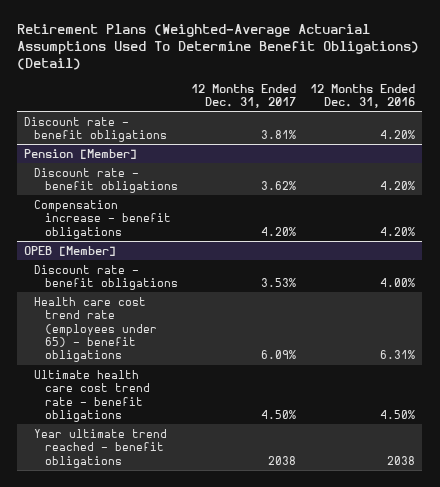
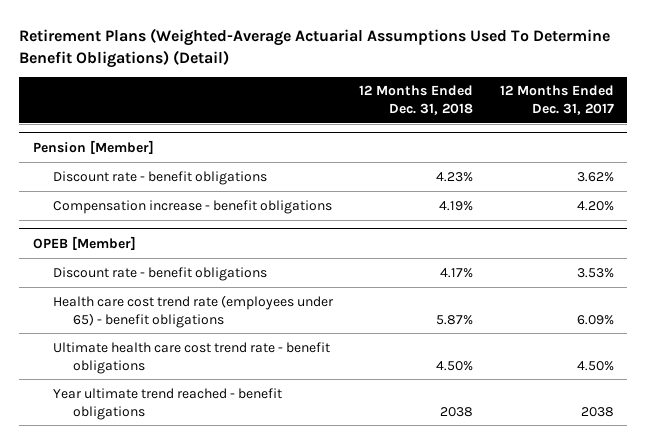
[310,83,416,109] 12 Months Ended Dec. 31, 2016 -> none
none -> [359,85,474,116] 12 Months Ended Dec. 31, 2018
[24,116,168,143] Discount rate - benefit obligations -> none

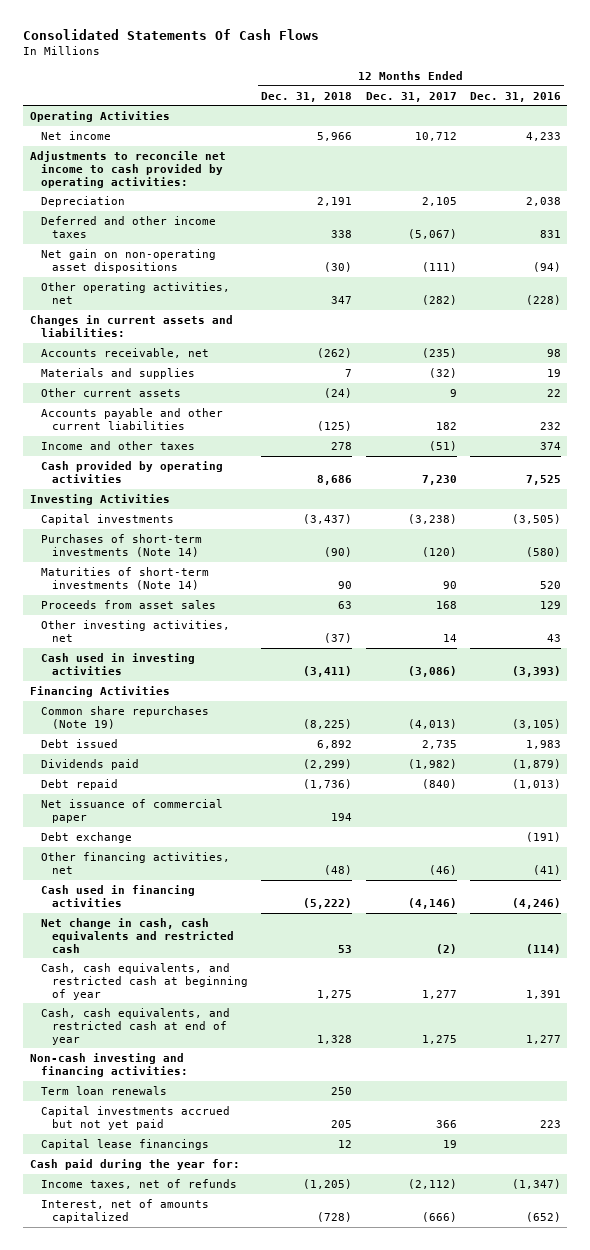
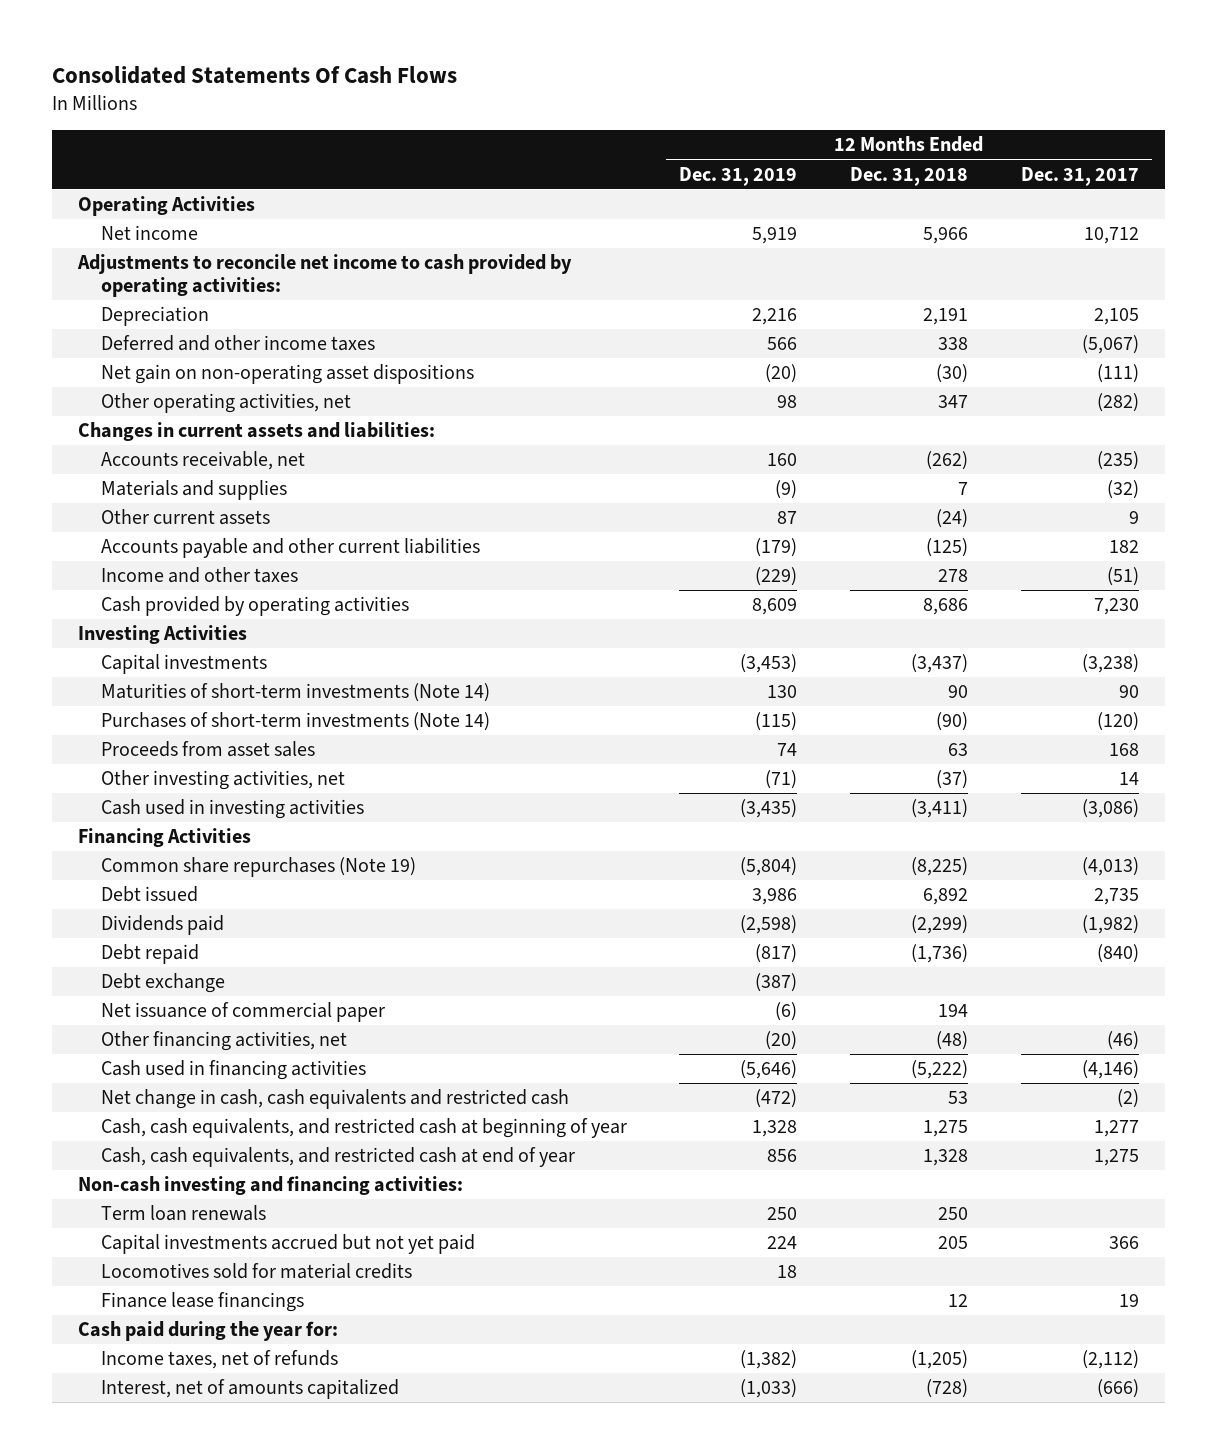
[469,91,561,102] Dec. 31, 2016 -> none
none -> [679,166,798,186] Dec. 31, 2019
[40,533,202,557] Purchases of short-term investments (Note 14) -> [100,712,490,732] Purchases of short-term investments (Note 14)
[40,798,223,823] Net issuance of commercial paper -> [100,1002,385,1023] Net issuance of commercial paper
none -> [100,1263,412,1280] Locomotives sold for material credits
[40,1138,209,1150] Capital lease financings -> [100,1292,304,1313] Finance lease financings

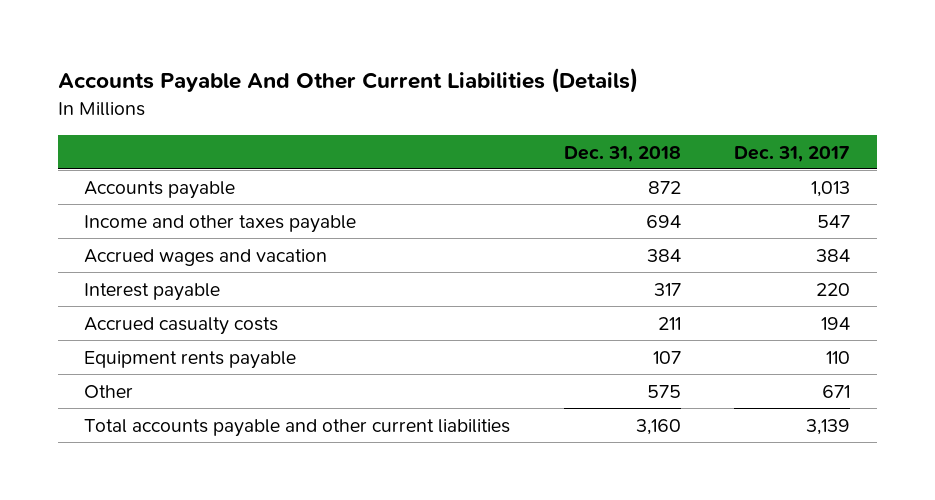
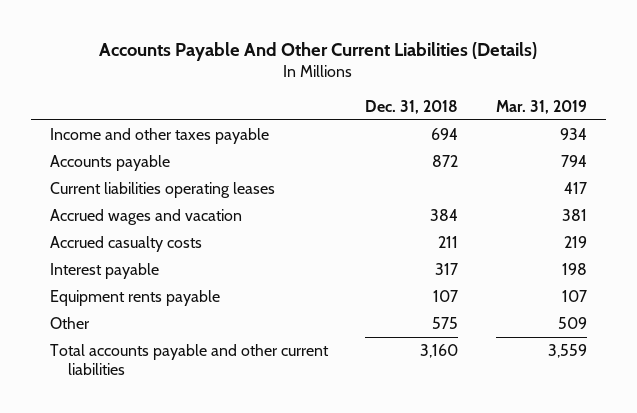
[734,145,851,162] Dec. 31, 2017 -> none
none -> [496,99,588,114] Mar. 31, 2019
[84,180,236,199] Accounts payable -> [49,154,170,171] Accounts payable
none -> [49,181,275,198] Current liabilities operating leases
[84,282,221,301] Interest payable -> [49,262,159,279] Interest payable

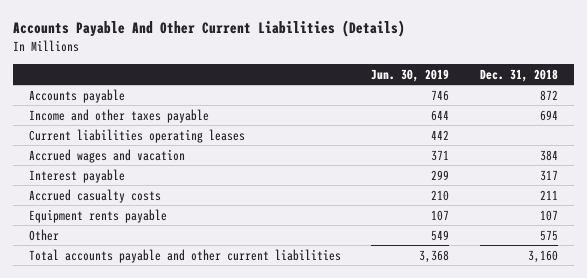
[496,99,588,114] Mar. 31, 2019 -> none
none -> [371,68,450,82] Jun. 30, 2019
[49,127,269,144] Income and other taxes payable -> [28,108,209,123] Income and other taxes payable
[49,235,202,252] Accrued casualty costs -> [28,188,161,203] Accrued casualty costs

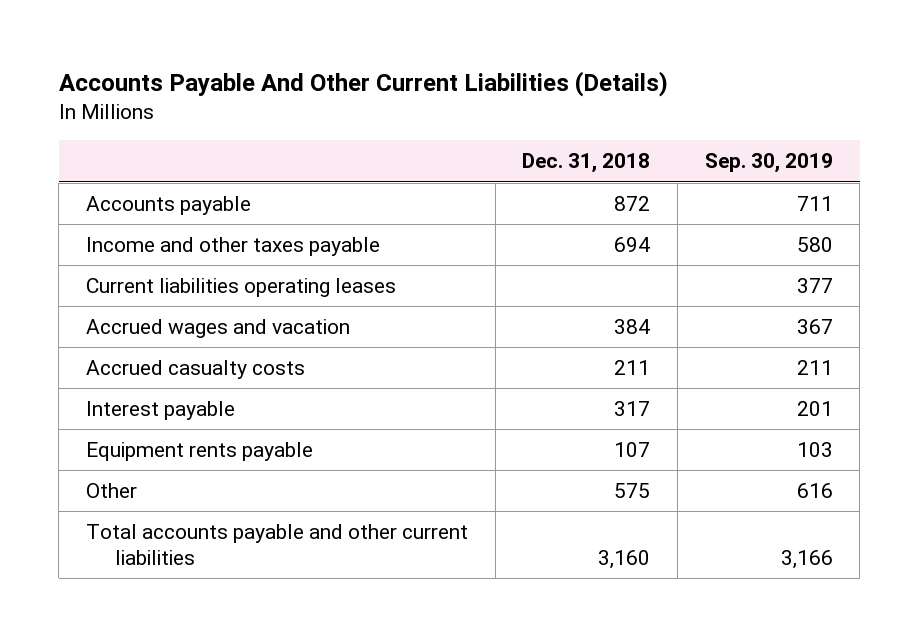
[371,68,450,82] Jun. 30, 2019 -> none
none -> [704,153,833,174] Sep. 30, 2019
[28,168,125,183] Interest payable -> [85,401,235,421] Interest payable

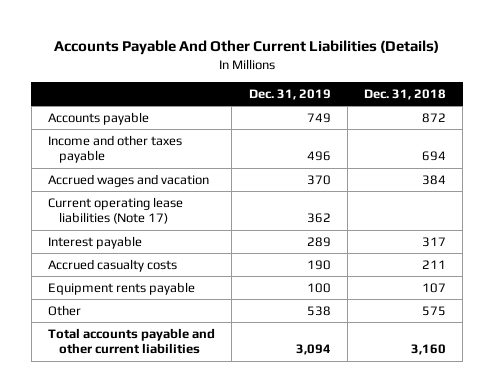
[704,153,833,174] Sep. 30, 2019 -> none
none -> [248,88,331,100] Dec. 31, 2019
[85,278,396,298] Current liabilities operating leases -> none
none -> [48,196,184,225] Current operating lease liabilities (Note 17)
[85,360,305,380] Accrued casualty costs -> [48,258,178,272] Accrued casualty costs

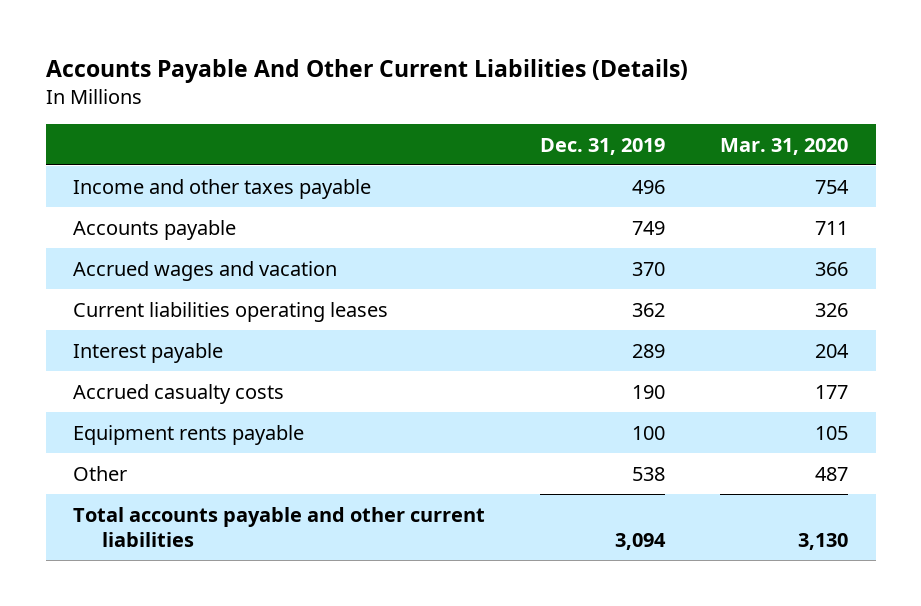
[364,88,447,100] Dec. 31, 2018 -> none
none -> [720,137,849,155] Mar. 31, 2020
[48,111,150,125] Accounts payable -> [73,219,237,240] Accounts payable
[48,196,184,225] Current operating lease liabilities (Note 17) -> [73,301,389,322] Current liabilities operating leases

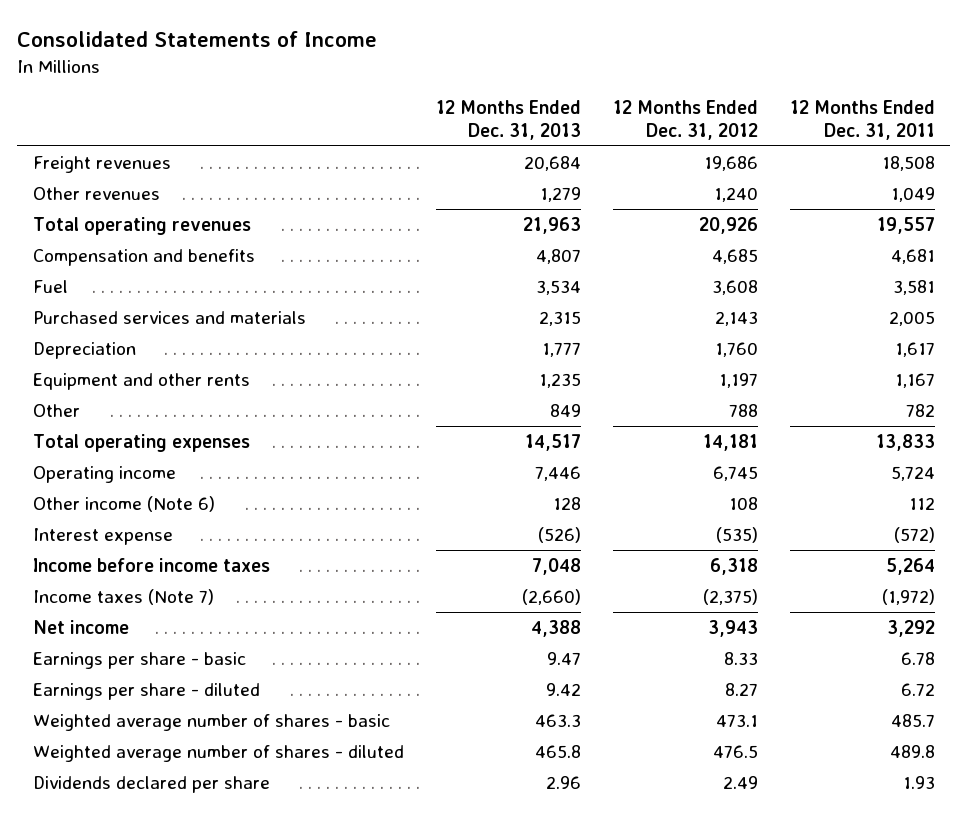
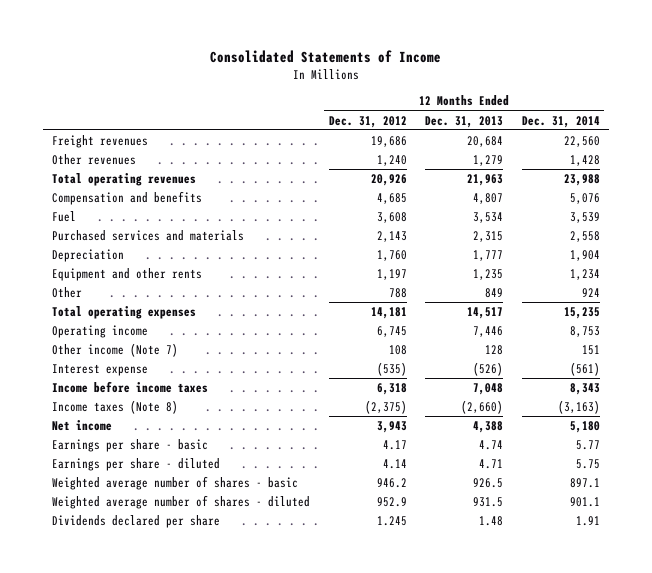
[789,100,935,140] 12 Months Ended Dec. 31, 2011 -> none
none -> [521,115,600,128] Dec. 31, 2014
[33,496,216,513] Other income (Note 6) -> [52,342,179,357] Other income (Note 7)
[33,589,215,606] Income taxes (Note 7) -> [52,399,179,414] Income taxes (Note 8)
[546,652,581,666] 9.47 -> [479,439,504,450] 4.74
[723,652,758,666] 8.33 -> [382,439,407,450] 4.17
[545,683,581,697] 9.42 -> [479,458,504,469] 4.71
[724,683,758,697] 8.27 -> [382,458,407,469] 4.14
[534,714,581,728] 463.3 -> [473,477,504,488] 926.5
[715,714,758,728] 473.1 -> [376,477,407,488] 946.2
[534,745,581,759] 465.8 -> [473,496,504,507] 931.5
[712,745,758,759] 476.5 -> [376,496,407,507] 952.9
[545,776,581,790] 2.96 -> [479,515,504,526] 1.48
[722,776,758,790] 2.49 -> [376,515,407,526] 1.245

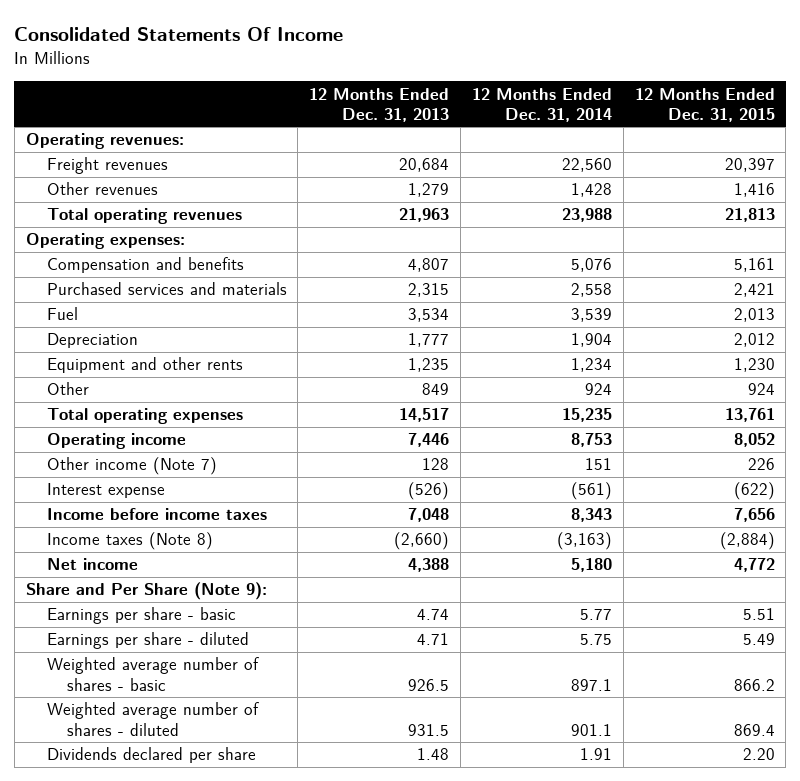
[209,50,441,64] Consolidated Statements of Income -> [14,26,344,41] Consolidated Statements Of Income
[328,115,407,128] Dec. 31, 2012 -> none
none -> [634,87,775,122] 12 Months Ended Dec. 31, 2015
none -> [25,133,184,150] Operating revenues:
none -> [25,233,185,250] Operating expenses:
[52,210,77,222] Fuel -> [46,307,78,321] Fuel
none -> [25,582,267,601] Share and Per Share (Note 9):

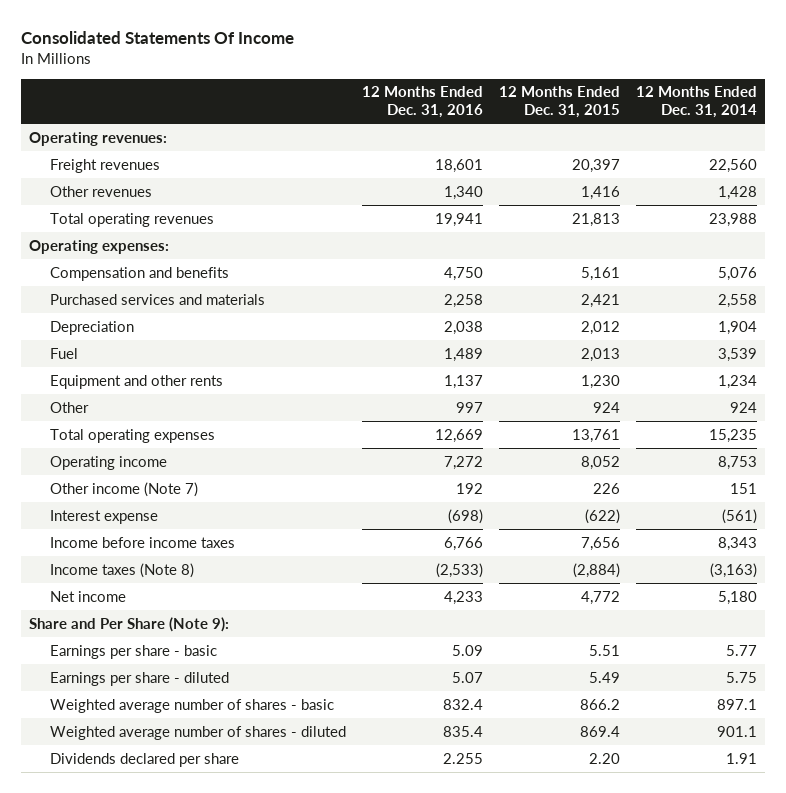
[309,87,450,122] 12 Months Ended Dec. 31, 2013 -> none
none -> [361,86,483,119] 12 Months Ended Dec. 31, 2016
[46,307,78,321] Fuel -> [49,347,78,359] Fuel

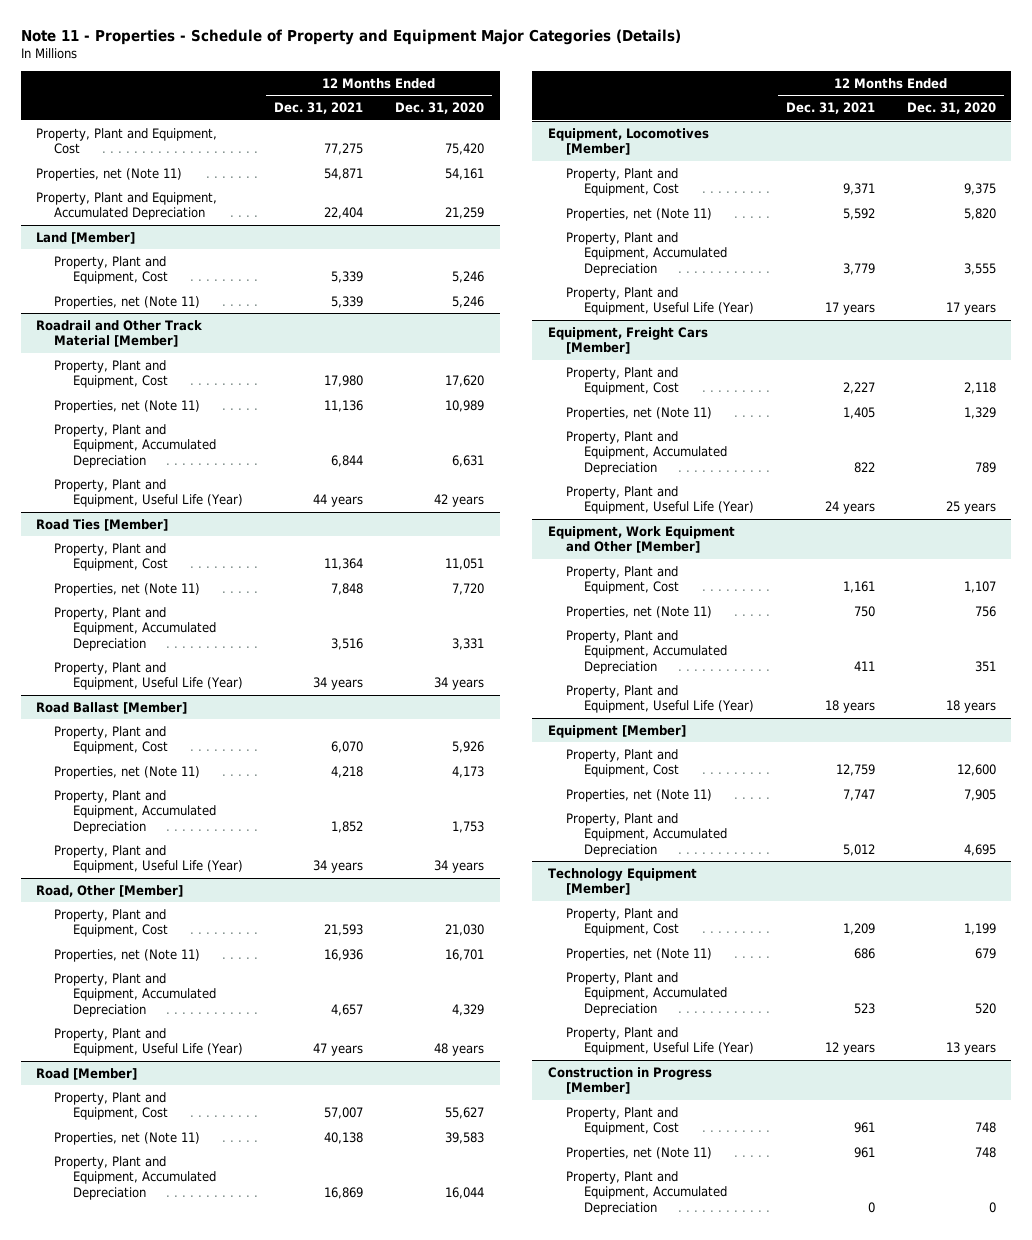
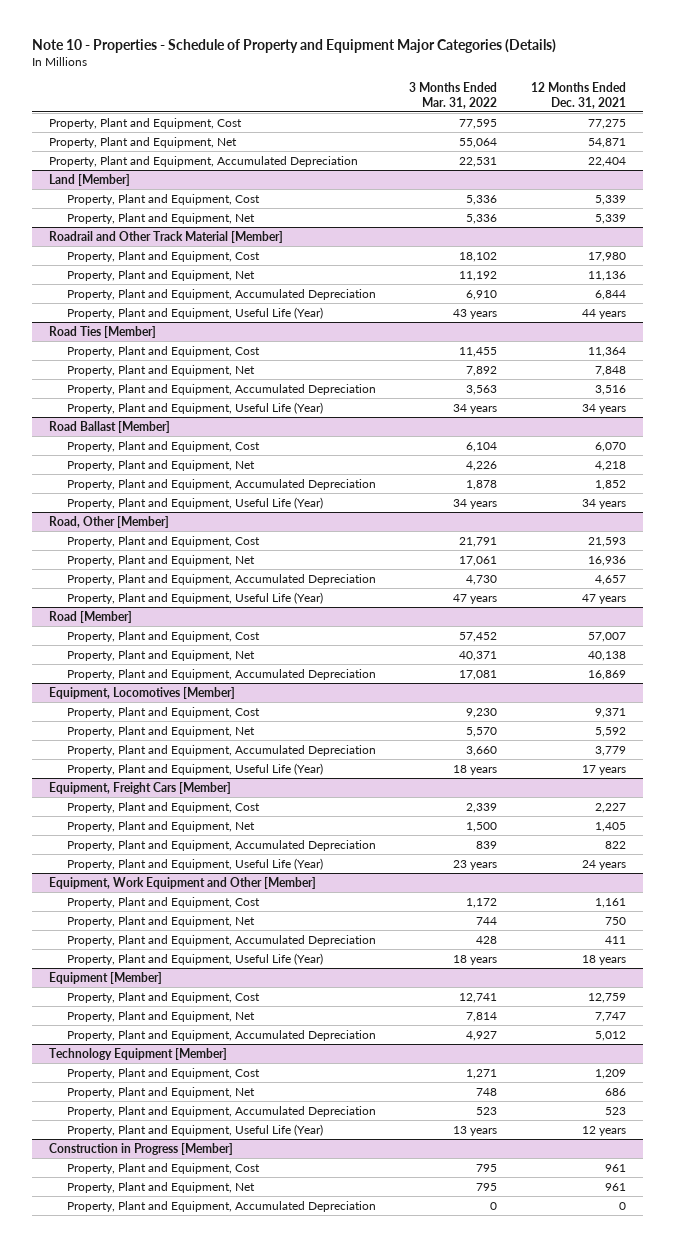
[20,28,681,45] Note 11 - Properties - Schedule of Property and Equipment Major Categories (Details) -> [31,39,556,54] Note 10 - Properties - Schedule of Property and Equipment Major Categories (Details)
[394,102,484,115] Dec. 31, 2020 -> none
none -> [409,81,498,109] 3 Months Ended Mar. 31, 2022
[36,167,183,181] Properties, net (Note 11) -> [48,136,237,148] Property, Plant and Equipment, Net
[54,295,201,309] Properties, net (Note 11) -> [67,212,256,224] Property, Plant and Equipment, Net
[54,399,201,413] Properties, net (Note 11) -> [67,269,256,281] Property, Plant and Equipment, Net
[54,582,201,596] Properties, net (Note 11) -> [67,364,256,376] Property, Plant and Equipment, Net
[54,765,201,779] Properties, net (Note 11) -> [67,459,256,471] Property, Plant and Equipment, Net
[54,948,201,962] Properties, net (Note 11) -> [67,554,256,566] Property, Plant and Equipment, Net
[54,1131,201,1145] Properties, net (Note 11) -> [67,649,256,661] Property, Plant and Equipment, Net
[566,207,713,221] Properties, net (Note 11) -> [67,725,256,737] Property, Plant and Equipment, Net
[566,406,713,420] Properties, net (Note 11) -> [67,820,256,832] Property, Plant and Equipment, Net
[566,605,713,619] Properties, net (Note 11) -> [67,915,256,927] Property, Plant and Equipment, Net
[566,788,713,802] Properties, net (Note 11) -> [67,1010,256,1022] Property, Plant and Equipment, Net
[566,947,713,961] Properties, net (Note 11) -> [67,1086,256,1098] Property, Plant and Equipment, Net
[566,1146,713,1160] Properties, net (Note 11) -> [67,1181,256,1193] Property, Plant and Equipment, Net

